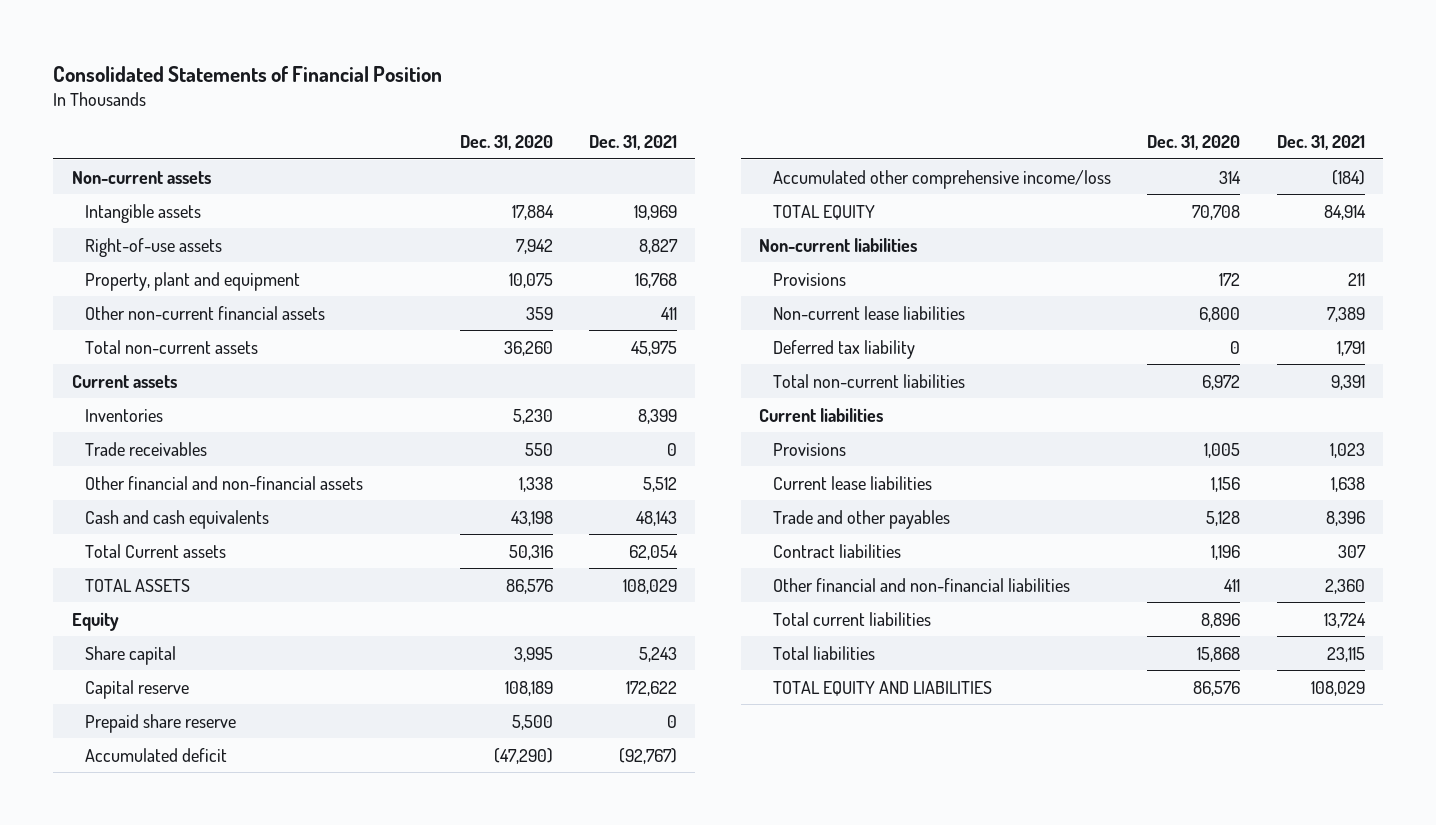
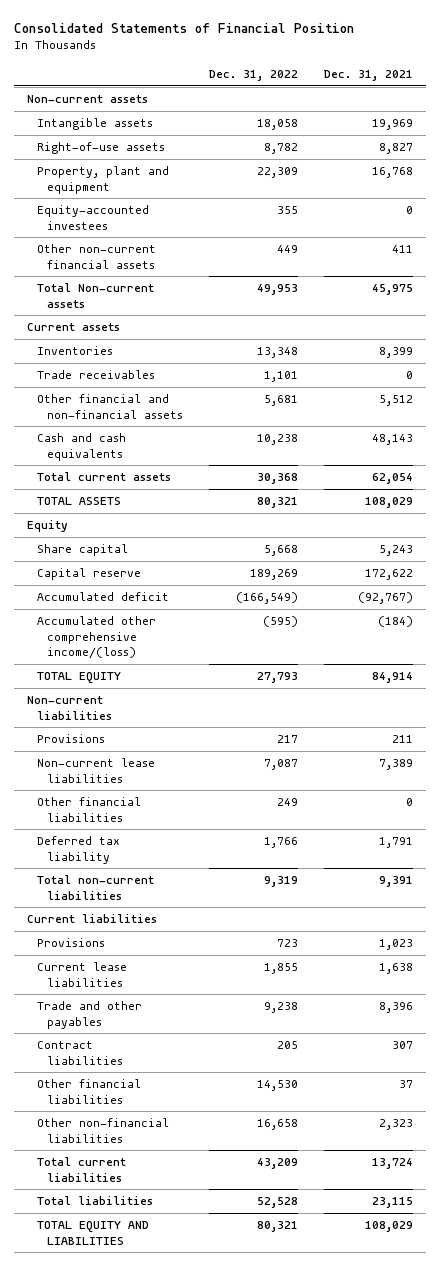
[459,135,553,151] Dec. 31, 2020 -> none
none -> [208,69,298,81] Dec. 31, 2022
none -> [36,205,149,230] Equity-accounted investees
[85,339,259,354] Total non-current assets -> [36,283,154,308] Total Non-current assets
[85,543,227,558] Total Current assets -> [36,472,171,482] Total current assets
[85,713,237,733] Prepaid share reserve -> none
[772,169,1111,189] Accumulated other comprehensive income/loss -> [36,616,156,660] Accumulated other comprehensive income/(loss)
none -> [36,797,141,822] Other financial liabilities
none -> [36,1079,141,1104] Other financial liabilities
[772,577,1070,592] Other financial and non-financial liabilities -> [36,1118,169,1143] Other non-financial liabilities
[1324,578,1365,594] 2,360 -> [378,1119,413,1131] 2,323

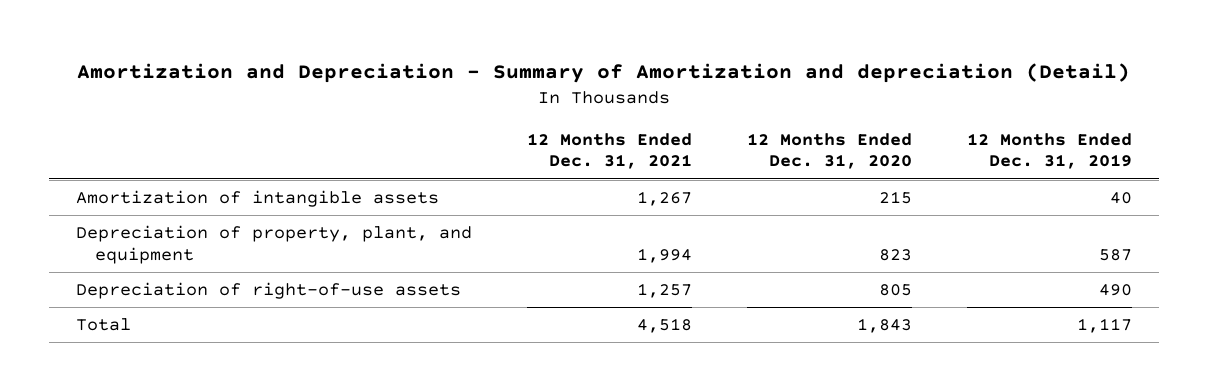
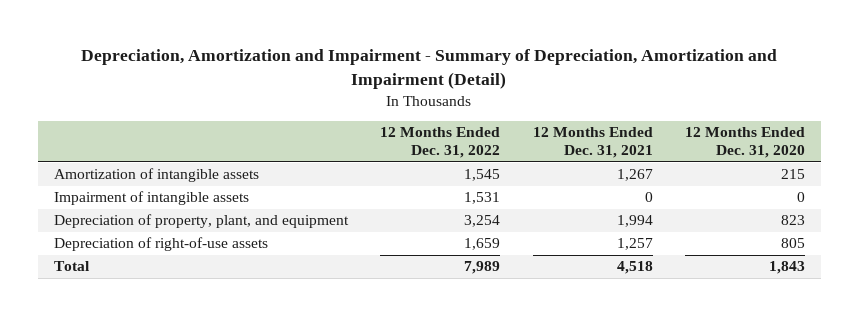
[76,62,1130,83] Amortization and Depreciation - Summary of Amortization and depreciation (Detail) -> [81,49,778,89] Depreciation, Amortization and Impairment - Summary of Depreciation, Amortization and Impairment (Detail)
[966,132,1132,170] 12 Months Ended Dec. 31, 2019 -> none
none -> [380,127,501,159] 12 Months Ended Dec. 31, 2022
none -> [53,191,249,206] Impairment of intangible assets

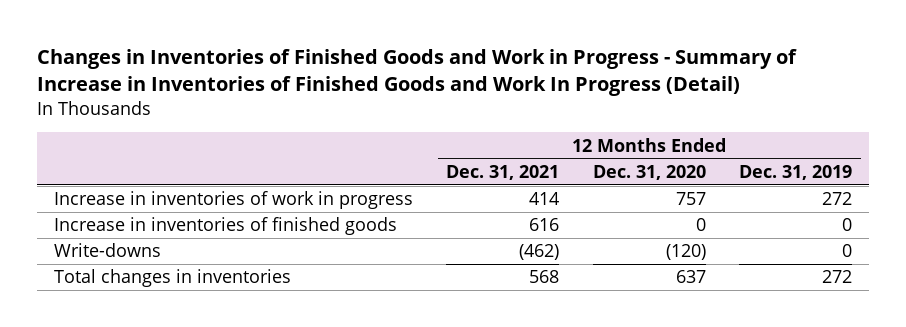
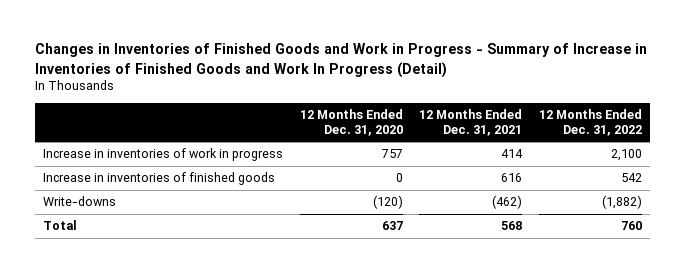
[739,165,853,181] Dec. 31, 2019 -> none
none -> [538,108,642,136] 12 Months Ended Dec. 31, 2022
[53,269,291,288] Total changes in inventories -> [43,220,78,231] Total

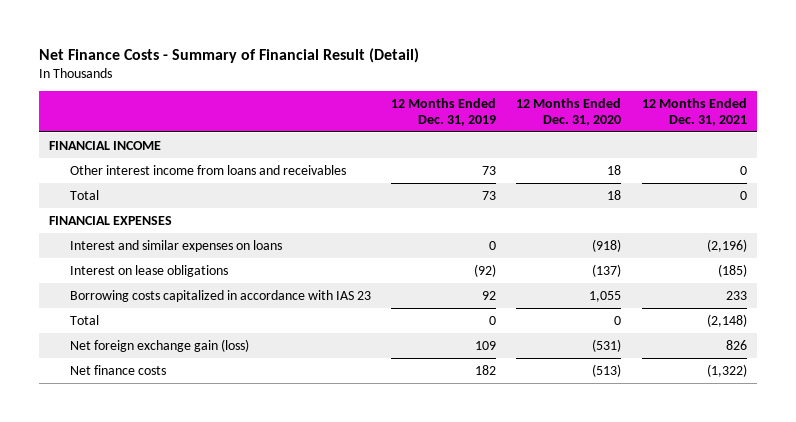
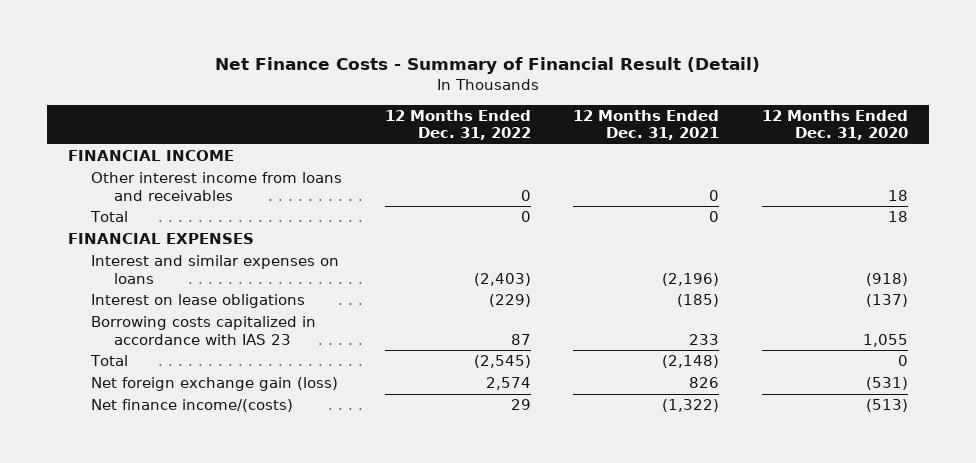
[390,97,496,126] 12 Months Ended Dec. 31, 2019 -> none
none -> [384,109,531,141] 12 Months Ended Dec. 31, 2022
[69,364,166,375] Net finance costs -> [90,399,293,413] Net finance income/(costs)

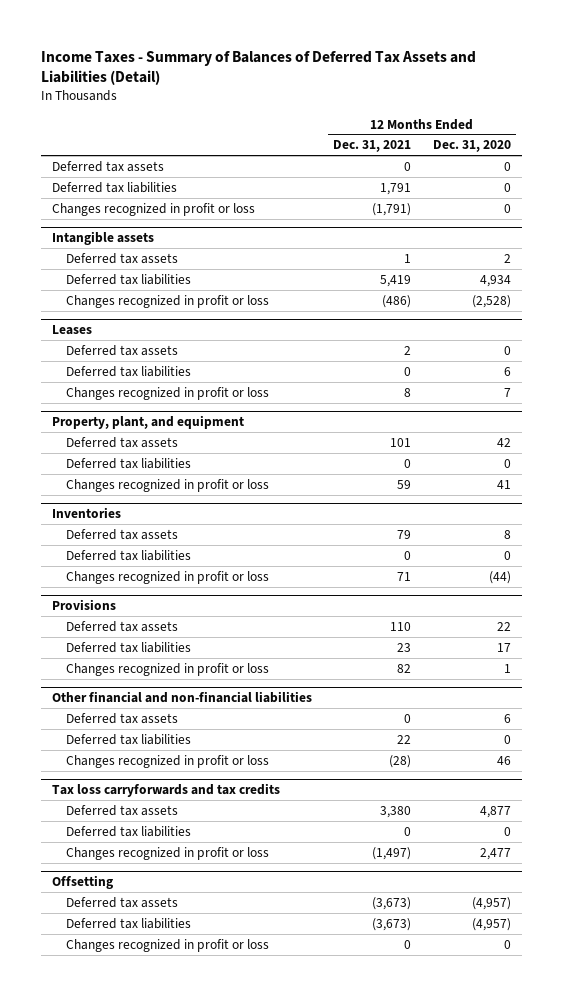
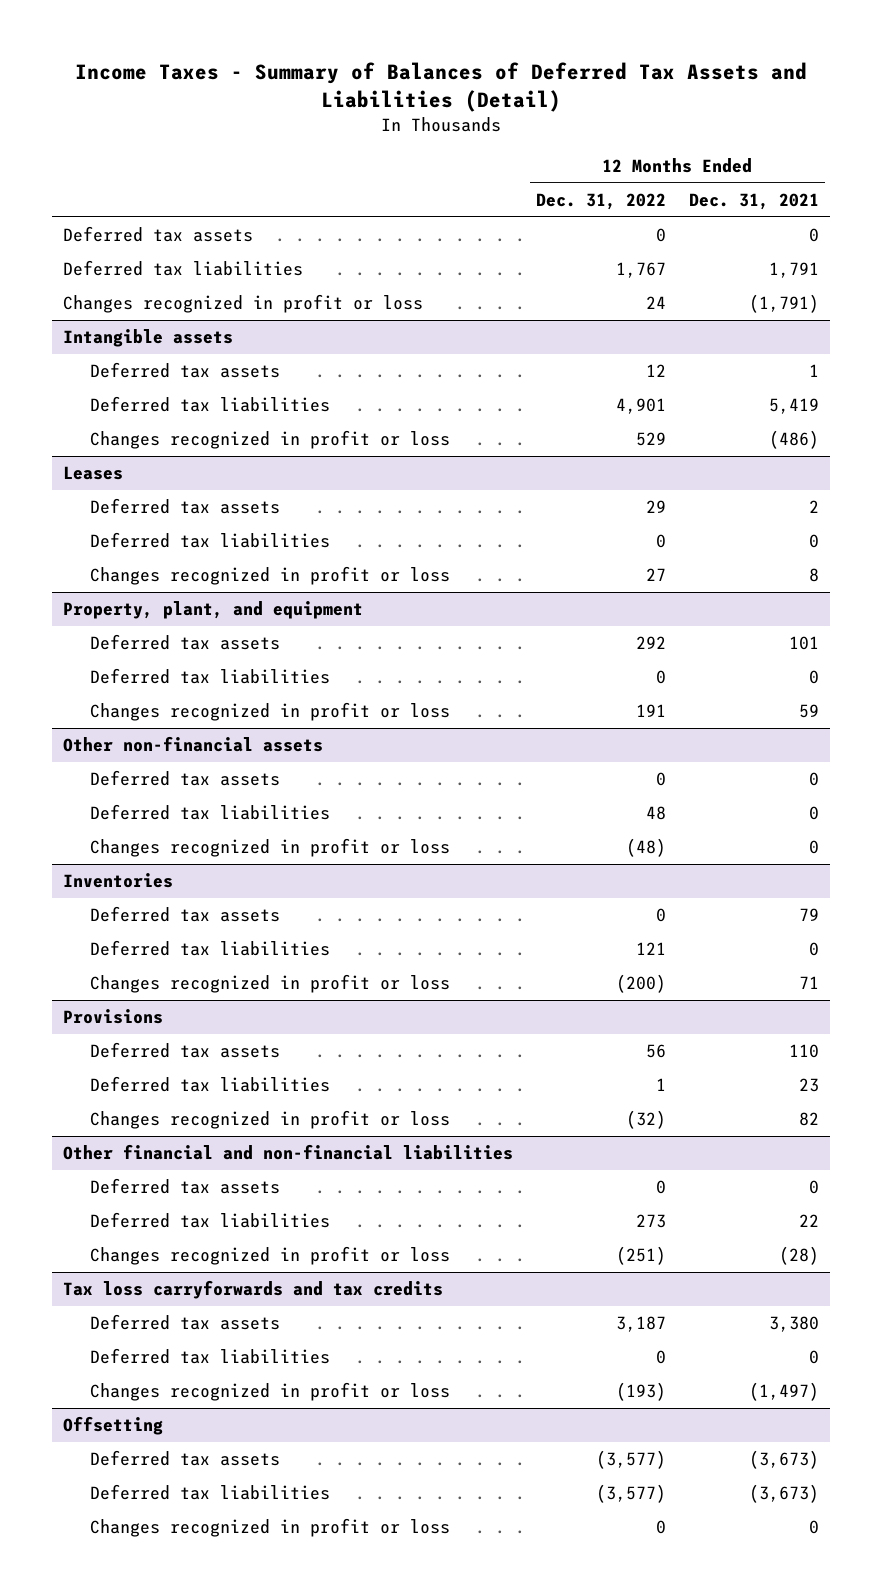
[433,140,512,153] Dec. 31, 2020 -> none
none -> [535,192,666,210] Dec. 31, 2022
none -> [63,736,324,753] Other non-financial assets
none -> [90,770,281,787] Deferred tax assets
none -> [90,804,331,821] Deferred tax liabilities
none -> [90,838,451,858] Changes recognized in profit or loss

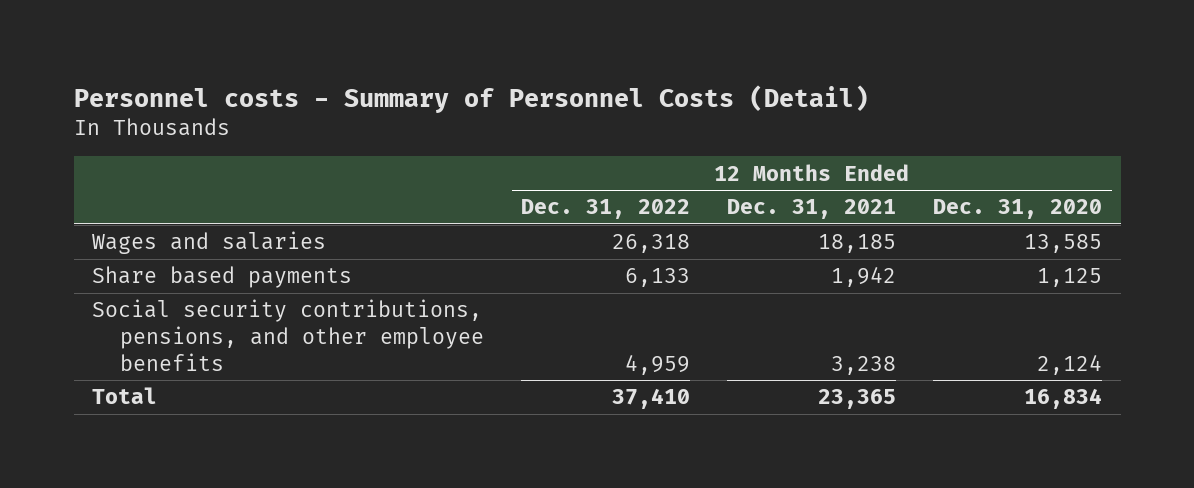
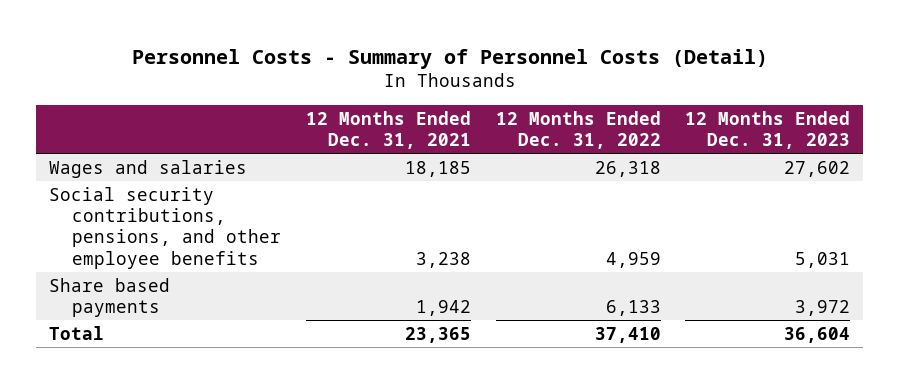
[73,84,869,113] Personnel costs - Summary of Personnel Costs (Detail) -> [131,48,768,69] Personnel Costs - Summary of Personnel Costs (Detail)
[933,199,1103,220] Dec. 31, 2020 -> none
none -> [685,110,851,150] 12 Months Ended Dec. 31, 2023
[92,266,353,289] Share based payments -> [48,277,170,318] Share based payments

